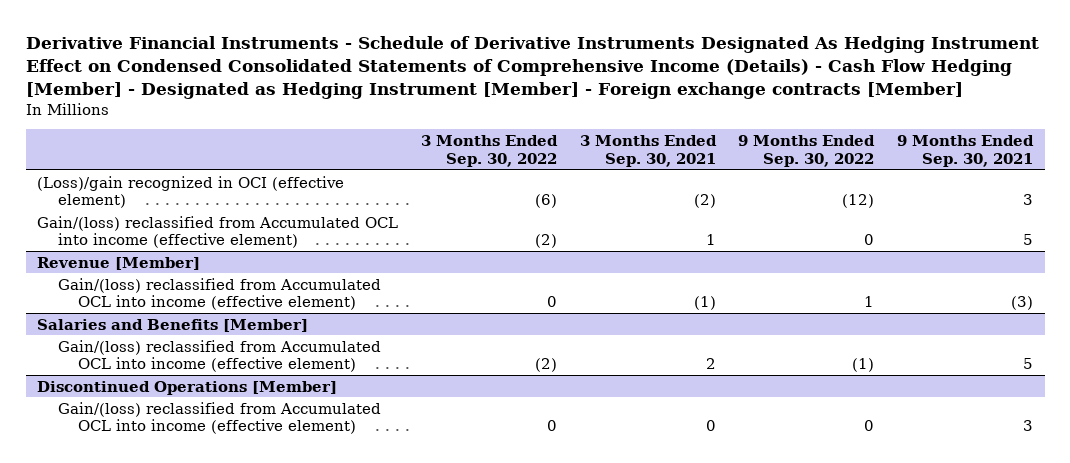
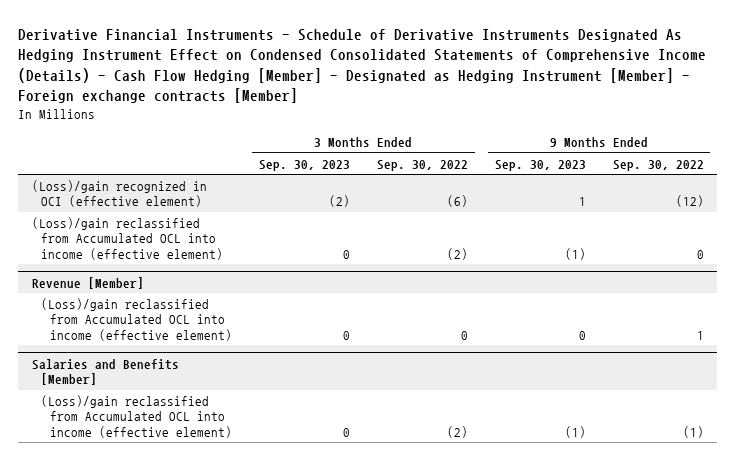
[579,135,717,167] 3 Months Ended Sep. 30, 2021 -> none
[897,135,1035,167] 9 Months Ended Sep. 30, 2021 -> none
none -> [259,159,351,171] Sep. 30, 2023
none -> [494,159,586,171] Sep. 30, 2023
[37,215,399,249] Gain/(loss) reclassified from Accumulated OCL into income (effective element) -> [31,216,223,260] (Loss)/gain reclassified from Accumulated OCL into income (effective element)
[57,277,381,311] Gain/(loss) reclassified from Accumulated OCL into income (effective element) -> [40,297,233,341] (Loss)/gain reclassified from Accumulated OCL into income (effective element)
[37,380,338,395] Discontinued Operations [Member] -> none
[57,401,381,435] Gain/(loss) reclassified from Accumulated OCL into income (effective element) -> none
[57,339,381,373] Gain/(loss) reclassified from Accumulated OCL into income (effective element) -> [40,394,233,438] (Loss)/gain reclassified from Accumulated OCL into income (effective element)

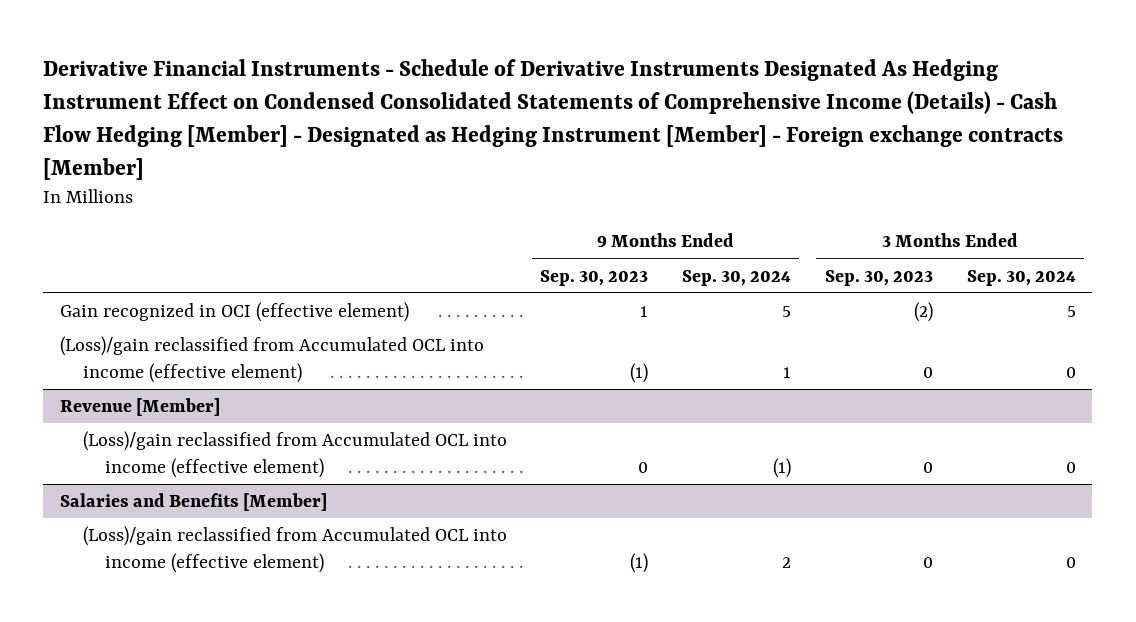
[376,159,468,171] Sep. 30, 2022 -> none
[612,159,704,171] Sep. 30, 2022 -> none
none -> [682,269,792,286] Sep. 30, 2024
none -> [966,269,1076,286] Sep. 30, 2024
[31,179,207,208] (Loss)/gain recognized in OCI (effective element) -> [60,302,410,323] Gain recognized in OCI (effective element)

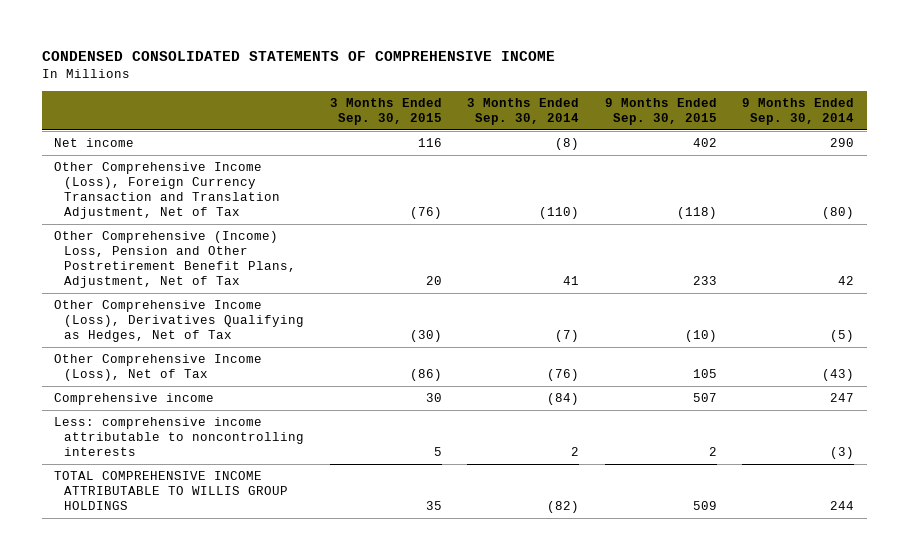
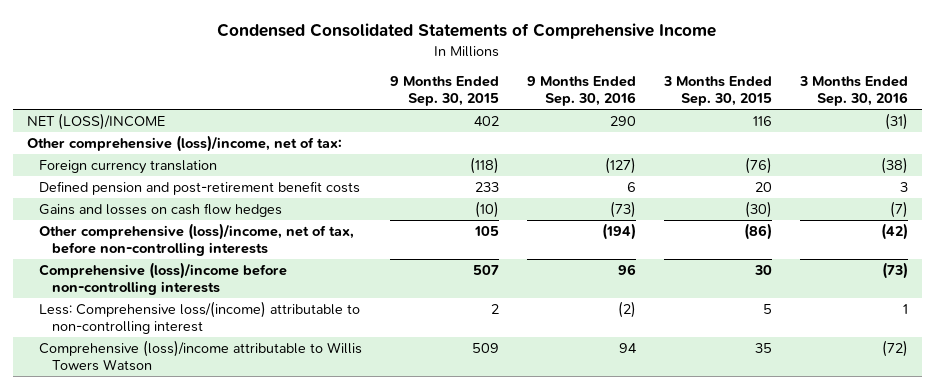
[41,51,555,62] CONDENSED CONSOLIDATED STATEMENTS OF COMPREHENSIVE INCOME -> [217,22,717,39] Condensed Consolidated Statements of Comprehensive Income
[467,98,580,126] 3 Months Ended Sep. 30, 2014 -> none
[742,98,855,126] 9 Months Ended Sep. 30, 2014 -> none
none -> [527,76,637,107] 9 Months Ended Sep. 30, 2016
none -> [799,76,909,107] 3 Months Ended Sep. 30, 2016
[54,138,135,148] Net income -> [26,113,165,131] NET (LOSS)/INCOME
none -> [26,135,342,153] Other comprehensive (loss)/income, net of tax:
[54,162,281,220] Other Comprehensive Income (Loss), Foreign Currency Transaction and Translation Adjustment, Net of Tax -> [39,160,218,175] Foreign currency translation
[54,231,297,289] Other Comprehensive (Income) Loss, Pension and Other Postretirement Benefit Plans, Adjustment, Net of Tax -> [39,181,361,196] Defined pension and post-retirement benefit costs
[54,300,305,343] Other Comprehensive Income (Loss), Derivatives Qualifying as Hedges, Net of Tax -> [39,203,283,218] Gains and losses on cash flow hedges
[54,354,263,382] Other Comprehensive Income (Loss), Net of Tax -> [39,223,355,256] Other comprehensive (loss)/income, net of tax, before non-controlling interests
[54,393,215,406] Comprehensive income -> [39,262,288,295] Comprehensive (loss)/income before non-controlling interests
[54,417,305,457] Less: comprehensive income attributable to noncontrolling interests -> [39,301,361,334] Less: Comprehensive loss/(income) attributable to non-controlling interest
[54,471,289,511] TOTAL COMPREHENSIVE INCOME ATTRIBUTABLE TO WILLIS GROUP HOLDINGS -> [39,340,363,371] Comprehensive (loss)/income attributable to Willis Towers Watson

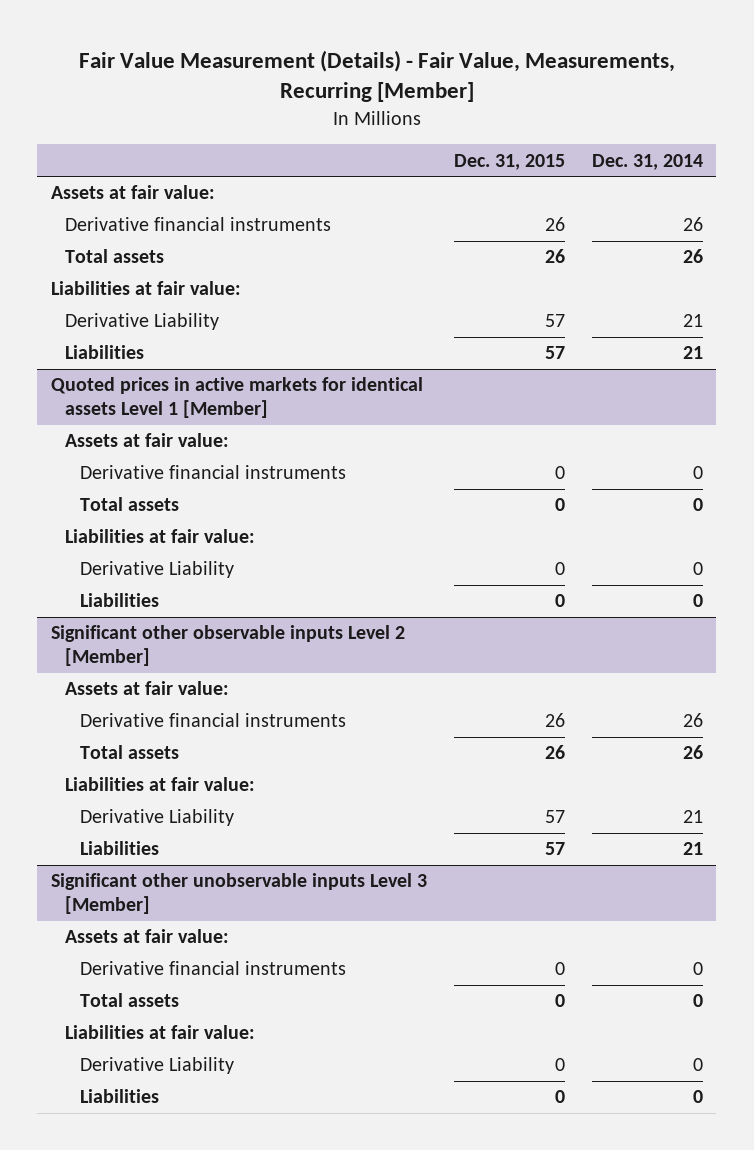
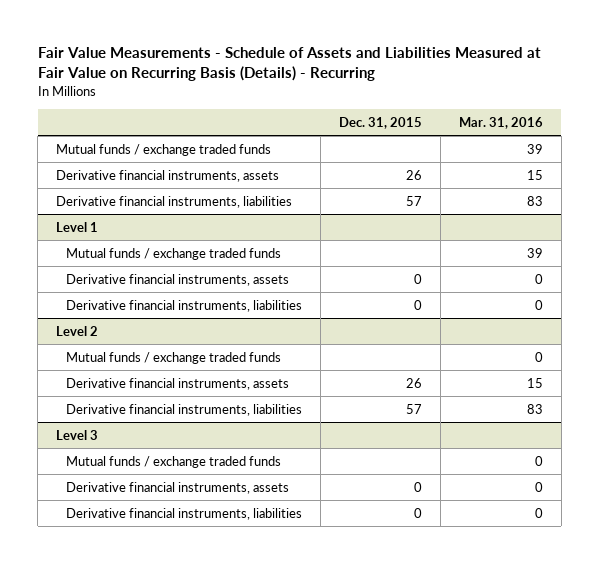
[78,49,675,103] Fair Value Measurement (Details) - Fair Value, Measurements, Recurring [Member] -> [37,47,541,82] Fair Value Measurements - Schedule of Assets and Liabilities Measured at Fair Value on Recurring Basis (Details) - Recurring
[591,153,703,170] Dec. 31, 2014 -> none
none -> [458,116,543,129] Mar. 31, 2016
[50,185,215,200] Assets at fair value: -> none
[65,249,165,264] Total assets -> none
[50,281,241,296] Liabilities at fair value: -> none
[65,345,145,360] Liabilities -> none
[65,433,230,448] Assets at fair value: -> none
[79,497,179,512] Total assets -> none
[65,529,256,544] Liabilities at fair value: -> none
[79,593,159,608] Liabilities -> none
[65,681,230,696] Assets at fair value: -> none
[79,745,179,760] Total assets -> none
[65,777,256,792] Liabilities at fair value: -> none
[79,841,159,856] Liabilities -> none
[65,929,230,944] Assets at fair value: -> none
[79,993,179,1008] Total assets -> none
[65,1025,256,1040] Liabilities at fair value: -> none
[79,1089,159,1104] Liabilities -> none
none -> [56,143,272,156] Mutual funds / exchange traded funds
[65,217,332,232] Derivative financial instruments -> [56,169,280,182] Derivative financial instruments, assets
[65,313,220,331] Derivative Liability -> [56,195,293,208] Derivative financial instruments, liabilities
[50,377,423,419] Quoted prices in active markets for identical assets Level 1 [Member] -> [56,221,99,232] Level 1
none -> [66,247,282,260] Mutual funds / exchange traded funds
[79,465,346,480] Derivative financial instruments -> [66,273,290,286] Derivative financial instruments, assets
[79,561,234,579] Derivative Liability -> [66,299,303,312] Derivative financial instruments, liabilities
[50,625,405,667] Significant other observable inputs Level 2 [Member] -> [56,325,99,336] Level 2
none -> [66,351,282,364] Mutual funds / exchange traded funds
[79,713,346,728] Derivative financial instruments -> [66,377,290,390] Derivative financial instruments, assets
[79,809,234,827] Derivative Liability -> [66,403,303,416] Derivative financial instruments, liabilities
[50,873,427,915] Significant other unobservable inputs Level 3 [Member] -> [56,429,99,440] Level 3
none -> [66,455,282,468] Mutual funds / exchange traded funds
[79,961,346,976] Derivative financial instruments -> [66,481,290,494] Derivative financial instruments, assets
[79,1057,234,1075] Derivative Liability -> [66,507,303,520] Derivative financial instruments, liabilities

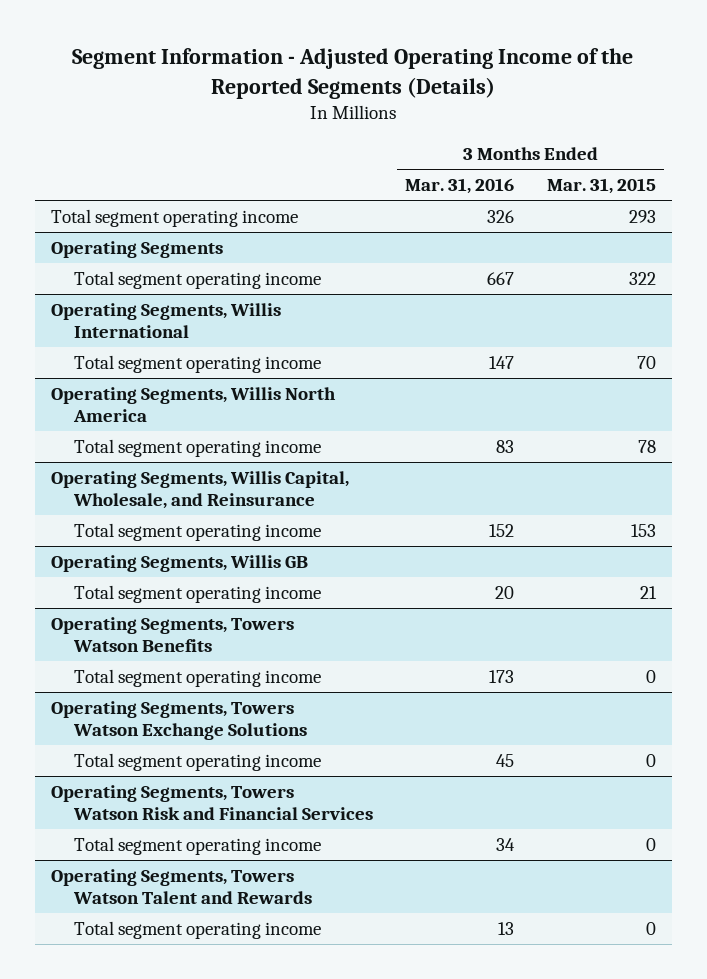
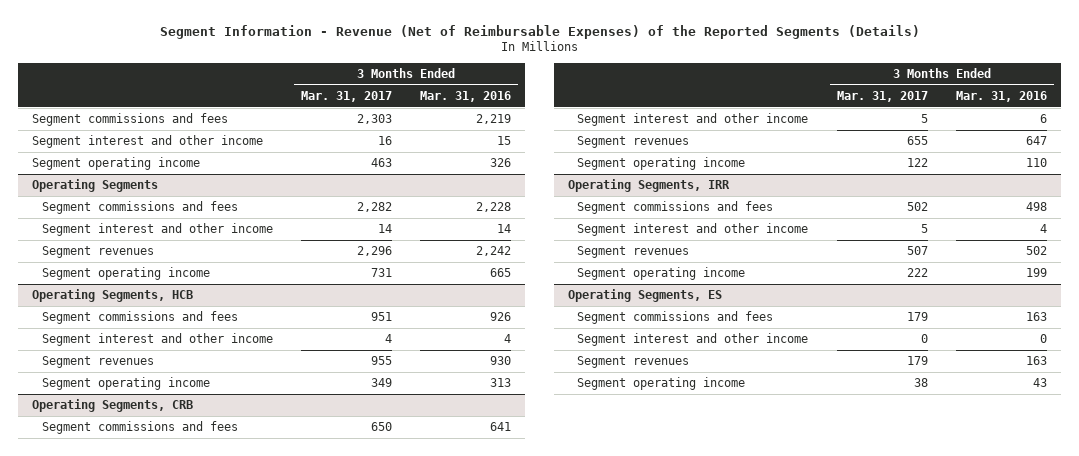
[72,48,634,99] Segment Information - Adjusted Operating Income of the Reported Segments (Details) -> [159,24,920,39] Segment Information - Revenue (Net of Reimbursable Expenses) of the Reported Segments (Details)
[546,178,656,195] Mar. 31, 2015 -> none
none -> [300,91,392,103] Mar. 31, 2017
none -> [32,113,229,127] Segment commissions and fees
none -> [32,135,264,149] Segment interest and other income
[51,208,299,227] Total segment operating income -> [32,157,201,171] Segment operating income
[51,302,282,339] Operating Segments, Willis International -> none
[51,386,337,423] Operating Segments, Willis North America -> none
[51,470,350,510] Operating Segments, Willis Capital, Wholesale, and Reinsurance -> none
[51,554,309,572] Operating Segments, Willis GB -> none
[51,616,295,653] Operating Segments, Towers Watson Benefits -> none
[74,668,322,687] Total segment operating income -> none
[51,700,308,741] Operating Segments, Towers Watson Exchange Solutions -> none
[74,752,322,771] Total segment operating income -> none
[51,784,374,821] Operating Segments, Towers Watson Risk and Financial Services -> none
[74,836,322,855] Total segment operating income -> none
[51,868,313,905] Operating Segments, Towers Watson Talent and Rewards -> none
[74,920,322,939] Total segment operating income -> none
none -> [41,201,238,215] Segment commissions and fees
none -> [41,223,273,237] Segment interest and other income
none -> [41,246,154,259] Segment revenues
[74,270,322,289] Total segment operating income -> [41,267,210,281] Segment operating income
[487,271,515,285] 667 -> [490,268,512,278] 665
none -> [32,289,194,303] Operating Segments, HCB
none -> [41,311,238,325] Segment commissions and fees
none -> [41,333,273,347] Segment interest and other income
none -> [41,356,154,369] Segment revenues
[74,354,322,373] Total segment operating income -> [41,377,210,391] Segment operating income
[489,355,515,369] 147 -> [490,378,512,388] 313
none -> [32,399,194,413] Operating Segments, CRB
none -> [41,421,238,435] Segment commissions and fees
none -> [577,113,809,127] Segment interest and other income
none -> [577,136,690,149] Segment revenues
[74,438,322,457] Total segment operating income -> [577,157,746,171] Segment operating income
[496,439,515,453] 83 -> [1026,158,1048,168] 110
none -> [568,179,731,193] Operating Segments, IRR
none -> [577,201,774,215] Segment commissions and fees
none -> [577,223,809,237] Segment interest and other income
none -> [577,246,690,259] Segment revenues
[74,522,322,541] Total segment operating income -> [577,267,746,281] Segment operating income
[489,523,515,537] 152 -> [1026,268,1048,278] 199
none -> [568,289,723,303] Operating Segments, ES
none -> [577,311,774,325] Segment commissions and fees
none -> [577,333,809,347] Segment interest and other income
none -> [577,356,690,369] Segment revenues
[74,584,322,603] Total segment operating income -> [577,377,746,391] Segment operating income
[495,585,515,599] 20 -> [1033,378,1048,388] 43

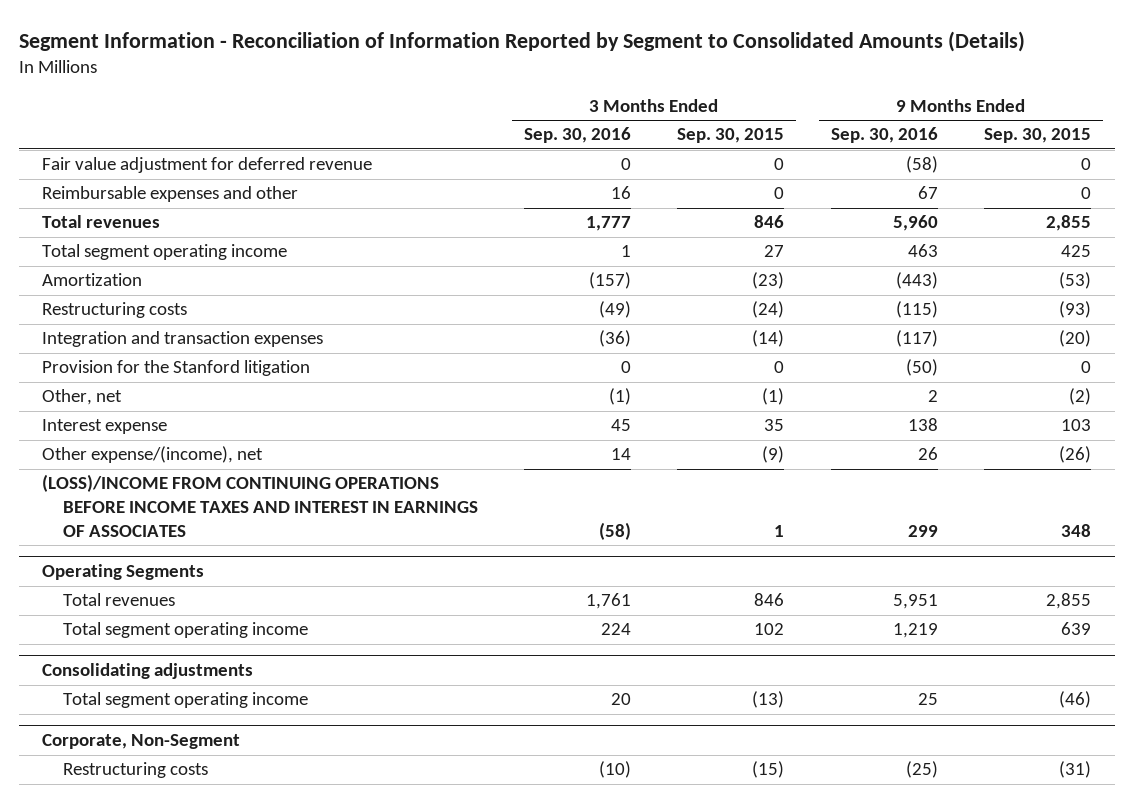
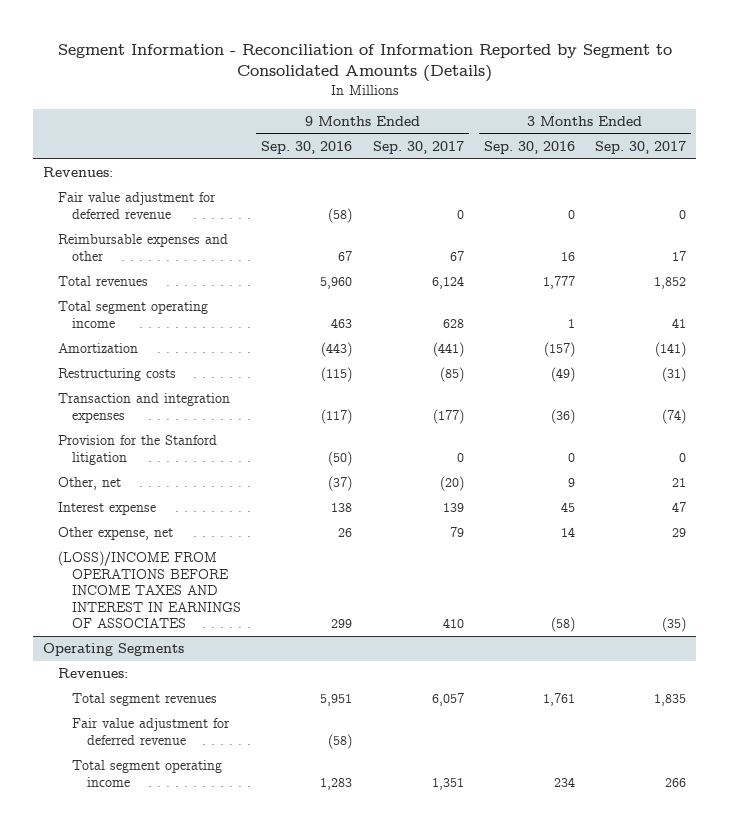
[677,128,785,144] Sep. 30, 2015 -> none
[984,128,1092,144] Sep. 30, 2015 -> none
none -> [372,141,464,155] Sep. 30, 2017
none -> [595,141,687,155] Sep. 30, 2017
none -> [43,167,114,178] Revenues:
[42,331,324,348] Integration and transaction expenses -> [57,393,230,423] Transaction and integration expenses
[609,388,632,406] (1) -> [567,478,575,488] 9
[927,390,938,403] 2 -> [328,476,353,492] (37)
[42,446,264,464] Other expense/(income), net -> [57,527,173,541] Other expense, net
[42,474,478,538] (LOSS)/INCOME FROM CONTINUING OPERATIONS BEFORE INCOME TAXES AND INTEREST IN EARNINGS OF ASSOCIATES -> [57,551,242,629] (LOSS)/INCOME FROM OPERATIONS BEFORE INCOME TAXES AND INTEREST IN EARNINGS OF ASSOCIATES
[42,663,254,680] Consolidating adjustments -> none
[62,692,308,709] Total segment operating income -> none
[42,734,241,750] Corporate, Non-Segment -> none
[62,762,208,779] Restructuring costs -> none
none -> [57,668,128,679] Revenues:
[62,593,175,607] Total revenues -> [72,693,218,707] Total segment revenues
none -> [72,718,231,745] Fair value adjustment for deferred revenue
[601,623,632,636] 224 -> [553,776,575,787] 234
[892,623,938,639] 1,219 -> [320,777,353,790] 1,283

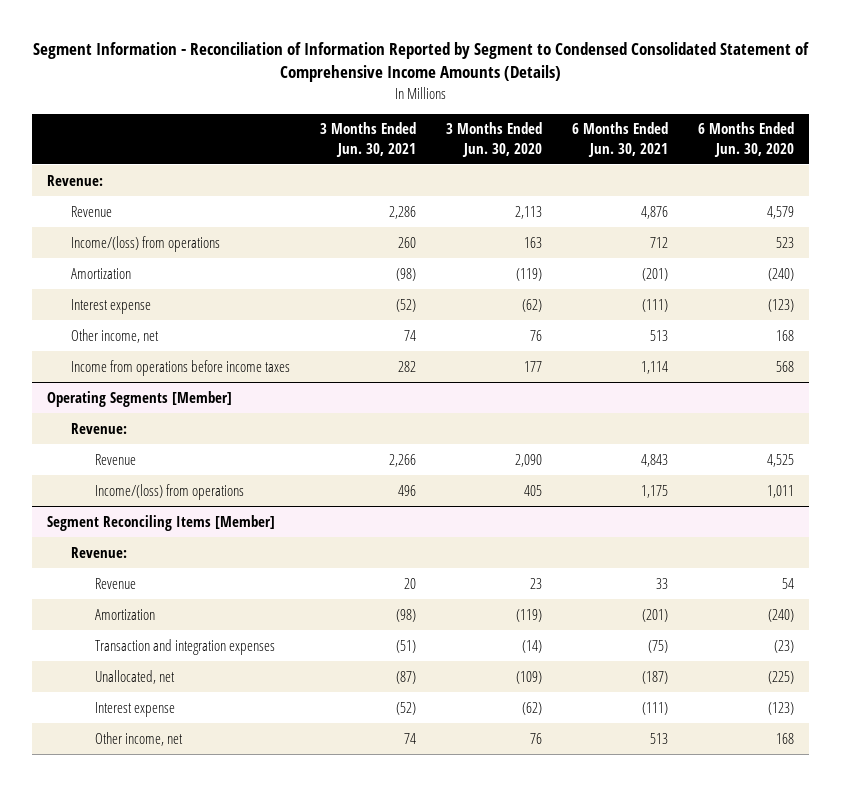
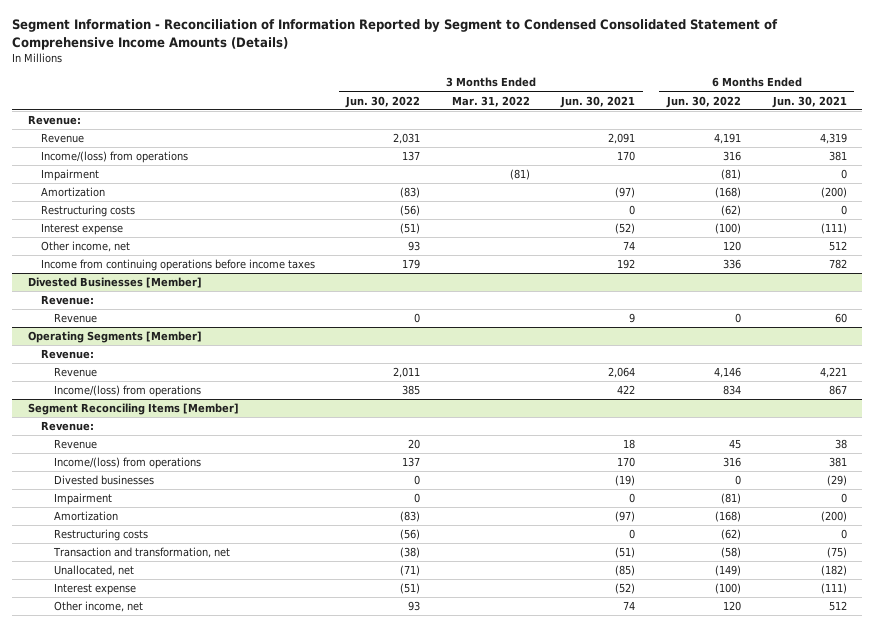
[445,122,542,157] 3 Months Ended Jun. 30, 2020 -> none
[698,122,795,157] 6 Months Ended Jun. 30, 2020 -> none
none -> [345,95,421,108] Jun. 30, 2022
none -> [451,95,530,107] Mar. 31, 2022
none -> [665,95,741,108] Jun. 30, 2022
[388,205,416,219] 2,286 -> [608,133,636,145] 2,091
[640,205,668,219] 4,876 -> [819,133,847,145] 4,319
[397,236,416,248] 260 -> [617,151,636,162] 170
[649,236,668,248] 712 -> [828,151,847,162] 381
none -> [40,169,99,182] Impairment
[395,267,416,281] (98) -> [615,187,636,199] (97)
[641,267,668,281] (201) -> [820,187,847,199] (200)
none -> [40,205,135,218] Restructuring costs
[649,329,668,341] 513 -> [828,241,847,252] 512
[70,359,290,376] Income from operations before income taxes -> [40,259,315,272] Income from continuing operations before income taxes
[397,360,416,372] 282 -> [617,259,636,270] 192
[640,360,668,374] 1,114 -> [828,259,847,270] 782
none -> [27,277,202,289] Divested Businesses [Member]
none -> [40,295,94,306] Revenue:
none -> [53,313,97,324] Revenue
[388,453,416,467] 2,266 -> [608,367,636,379] 2,064
[640,453,668,467] 4,843 -> [819,367,847,379] 4,221
[397,484,416,496] 496 -> [617,385,636,395] 422
[640,484,668,498] 1,175 -> [828,385,847,396] 867
[403,577,416,589] 20 -> [623,439,636,450] 18
[655,577,668,589] 33 -> [834,439,847,450] 38
none -> [53,457,201,470] Income/(loss) from operations
none -> [53,475,154,486] Divested businesses
none -> [53,493,112,506] Impairment
[395,608,416,622] (98) -> [615,511,636,523] (97)
[641,608,668,622] (201) -> [820,511,847,523] (200)
none -> [53,529,148,542] Restructuring costs
[94,638,275,655] Transaction and integration expenses -> [52,547,230,559] Transaction and transformation, net
[395,670,416,684] (87) -> [615,565,636,577] (85)
[641,670,668,684] (187) -> [820,565,847,577] (182)
[649,732,668,744] 513 -> [828,601,847,612] 512

